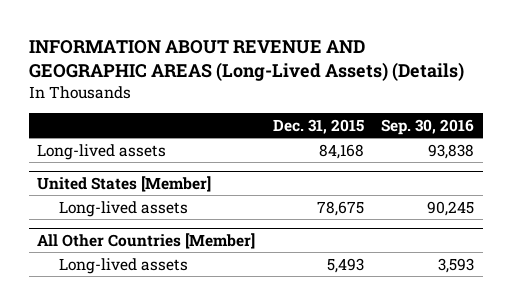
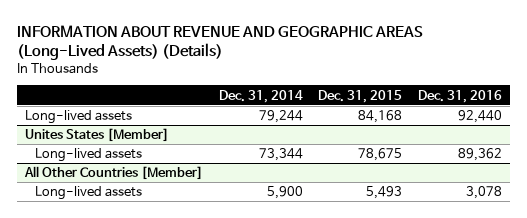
[381,118,475,135] Sep. 30, 2016 -> none
none -> [218,89,303,103] Dec. 31, 2014
none -> [417,89,502,103] Dec. 31, 2016
[37,175,212,192] United States [Member] -> [25,128,170,143] Unites States [Member]

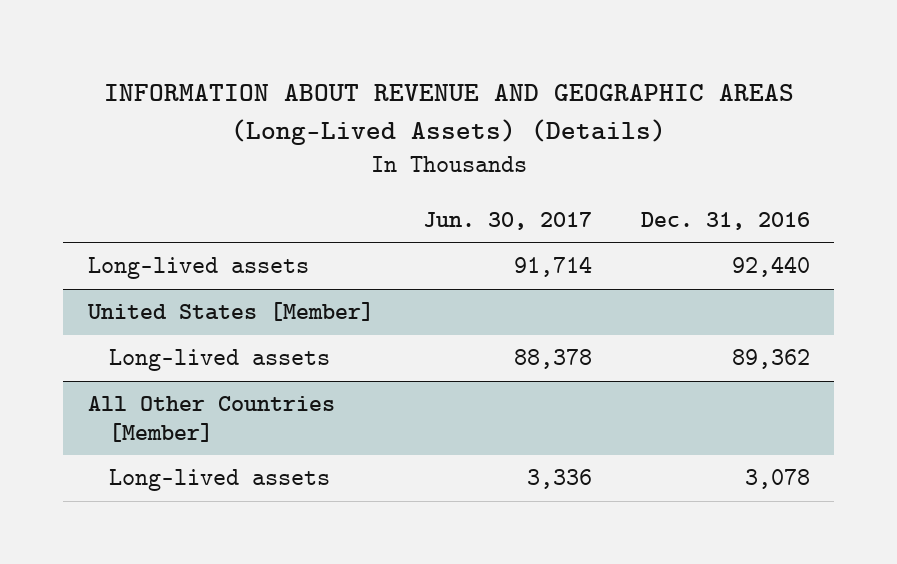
[218,89,303,103] Dec. 31, 2014 -> none
[318,89,403,103] Dec. 31, 2015 -> none
none -> [422,211,592,230] Jun. 30, 2017
[25,128,170,143] Unites States [Member] -> [86,302,374,322] United States [Member]

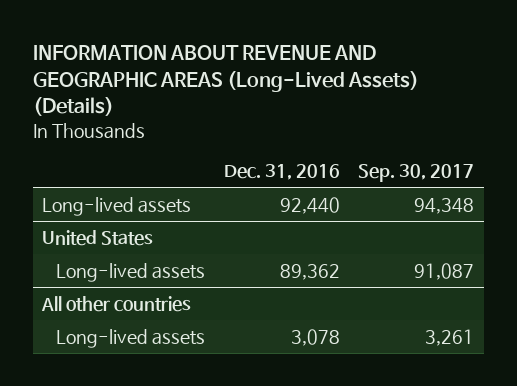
[422,211,592,230] Jun. 30, 2017 -> none
none -> [358,163,475,182] Sep. 30, 2017
[86,302,374,322] United States [Member] -> [42,229,154,246] United States
[87,396,335,442] All Other Countries [Member] -> [41,295,192,312] All other countries

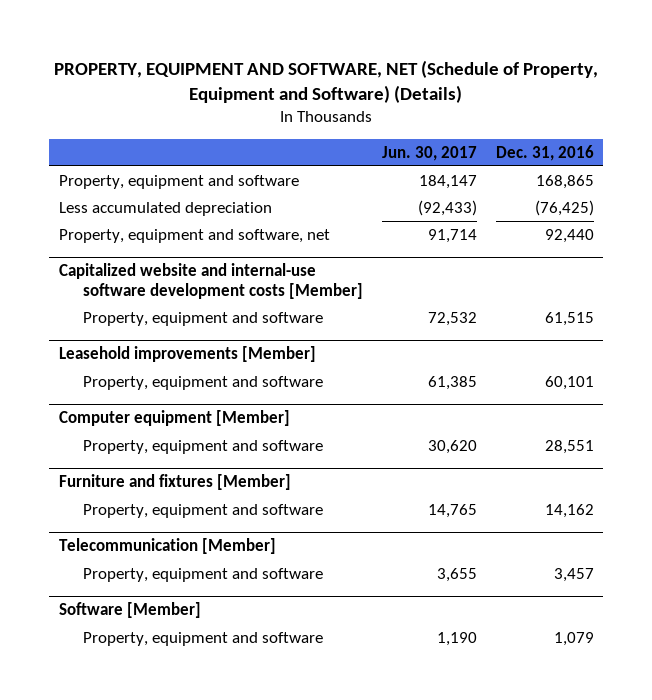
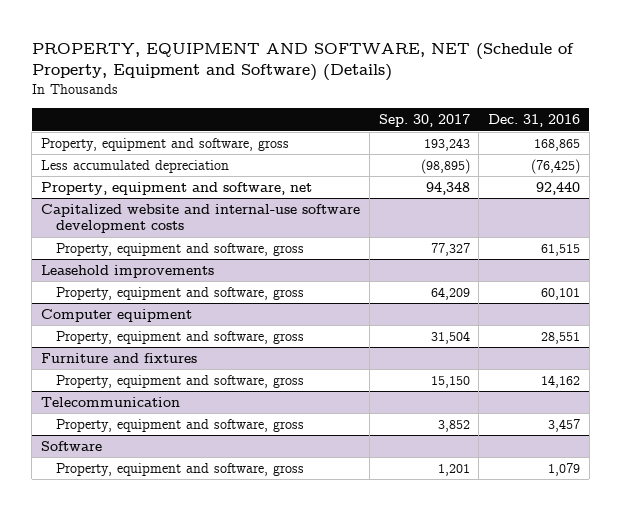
[381,145,477,161] Jun. 30, 2017 -> none
none -> [378,114,470,128] Sep. 30, 2017
[58,174,299,189] Property, equipment and software -> [41,137,290,151] Property, equipment and software, gross
[58,263,364,299] Capitalized website and internal-use software development costs [Member] -> [41,203,361,234] Capitalized website and internal-use software development costs
[83,311,324,326] Property, equipment and software -> [55,242,304,256] Property, equipment and software, gross
[58,346,316,363] Leasehold improvements [Member] -> [41,264,215,278] Leasehold improvements
[83,375,324,390] Property, equipment and software -> [55,286,304,300] Property, equipment and software, gross
[58,410,290,427] Computer equipment [Member] -> [41,308,193,322] Computer equipment
[83,439,324,454] Property, equipment and software -> [55,330,304,344] Property, equipment and software, gross
[58,474,291,491] Furniture and fixtures [Member] -> [41,352,198,363] Furniture and fixtures
[83,503,324,518] Property, equipment and software -> [55,374,304,388] Property, equipment and software, gross
[58,538,276,555] Telecommunication [Member] -> [41,396,181,407] Telecommunication
[83,567,324,582] Property, equipment and software -> [55,418,304,432] Property, equipment and software, gross
[58,602,201,619] Software [Member] -> [41,440,103,451] Software
[83,631,324,646] Property, equipment and software -> [55,462,304,476] Property, equipment and software, gross

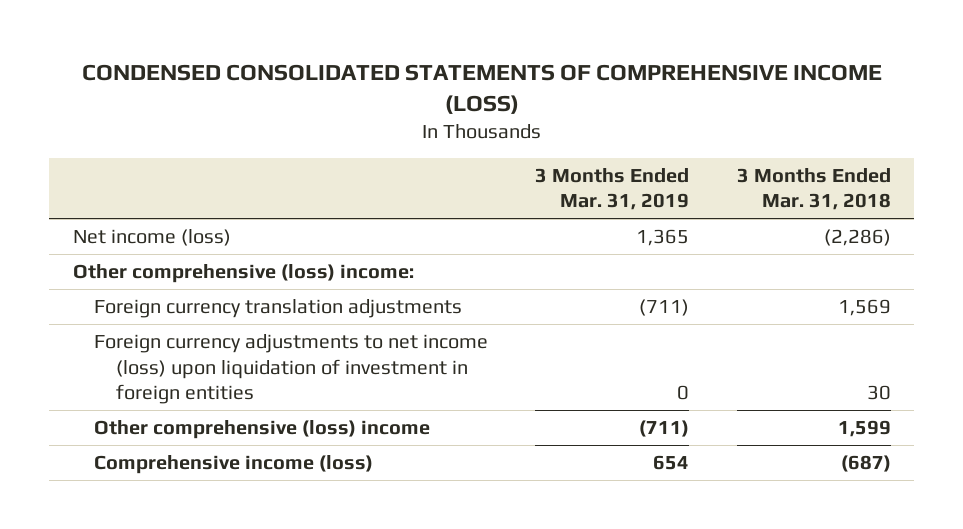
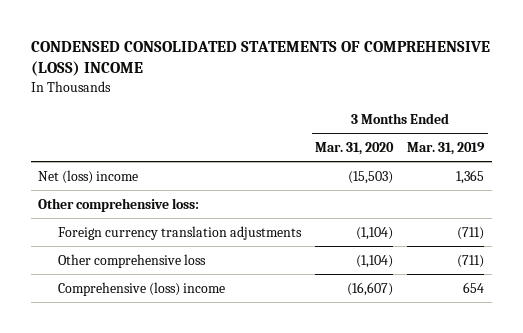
[81,63,882,114] CONDENSED CONSOLIDATED STATEMENTS OF COMPREHENSIVE INCOME (LOSS) -> [30,41,490,77] CONDENSED CONSOLIDATED STATEMENTS OF COMPREHENSIVE (LOSS) INCOME
[736,167,891,211] 3 Months Ended Mar. 31, 2018 -> none
none -> [315,141,395,155] Mar. 31, 2020
[72,229,231,247] Net income (loss) -> [38,169,139,184] Net (loss) income
[72,264,414,284] Other comprehensive (loss) income: -> [38,197,200,212] Other comprehensive loss:
[94,334,489,405] Foreign currency adjustments to net income (loss) upon liquidation of investment in foreign entities -> none
[94,420,431,440] Other comprehensive (loss) income -> [57,253,206,268] Other comprehensive loss
[94,455,374,475] Comprehensive income (loss) -> [57,281,225,296] Comprehensive (loss) income

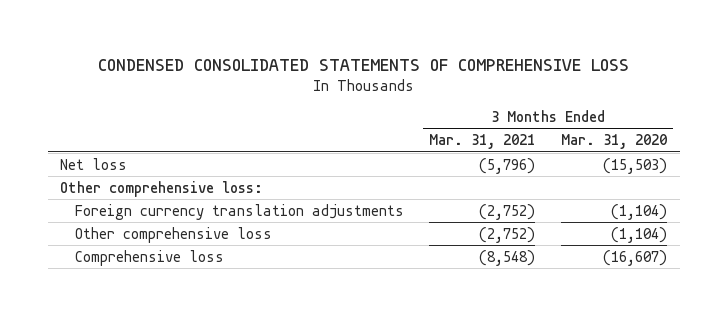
[30,41,490,77] CONDENSED CONSOLIDATED STATEMENTS OF COMPREHENSIVE (LOSS) INCOME -> [97,58,629,71] CONDENSED CONSOLIDATED STATEMENTS OF COMPREHENSIVE LOSS
[407,141,486,155] Mar. 31, 2019 -> none
none -> [429,134,536,150] Mar. 31, 2021
[38,169,139,184] Net (loss) income -> [60,157,128,170] Net loss
[57,281,225,296] Comprehensive (loss) income -> [74,249,224,266] Comprehensive loss

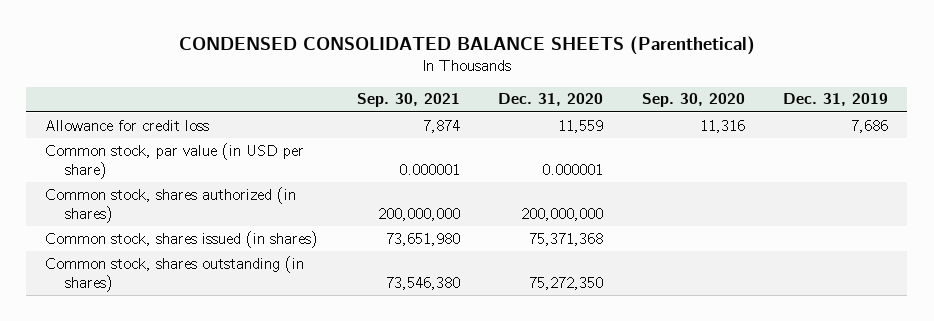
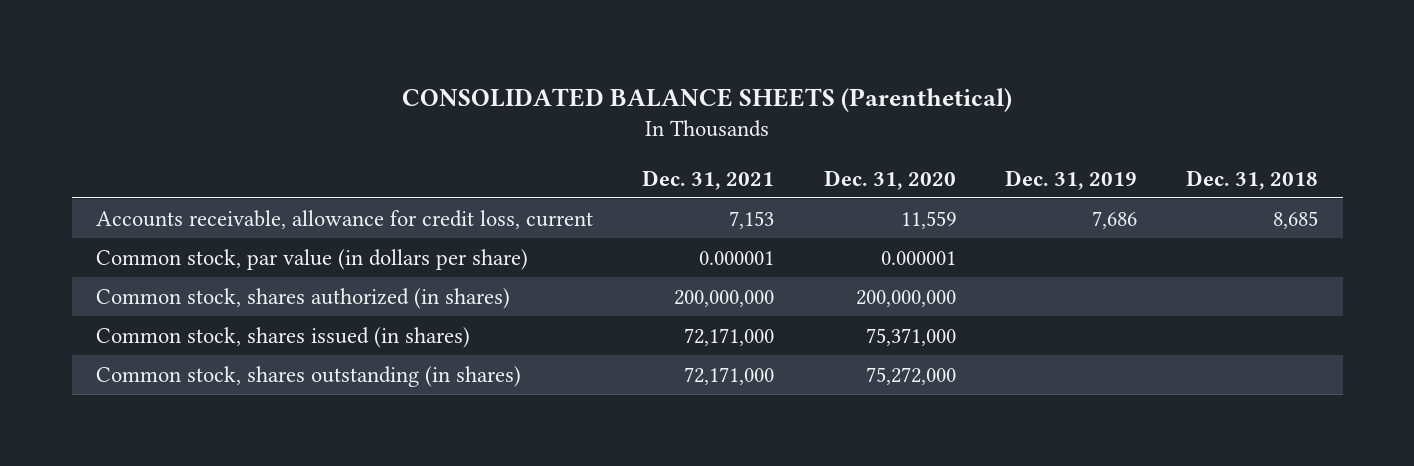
[178,36,755,56] CONDENSED CONSOLIDATED BALANCE SHEETS (Parenthetical) -> [402,88,1013,113] CONSOLIDATED BALANCE SHEETS (Parenthetical)
[356,93,460,108] Sep. 30, 2021 -> none
[641,93,745,108] Sep. 30, 2020 -> none
none -> [642,169,775,190] Dec. 31, 2021
none -> [1186,169,1319,190] Dec. 31, 2018
[45,119,210,131] Allowance for credit loss -> [96,209,594,229] Accounts receivable, allowance for credit loss, current
[45,142,305,179] Common stock, par value (in USD per share) -> [96,248,529,270] Common stock, par value (in dollars per share)
[529,232,604,246] 75,371,368 -> [865,327,956,346] 75,371,000
[529,276,604,290] 75,272,350 -> [865,366,956,385] 75,272,000

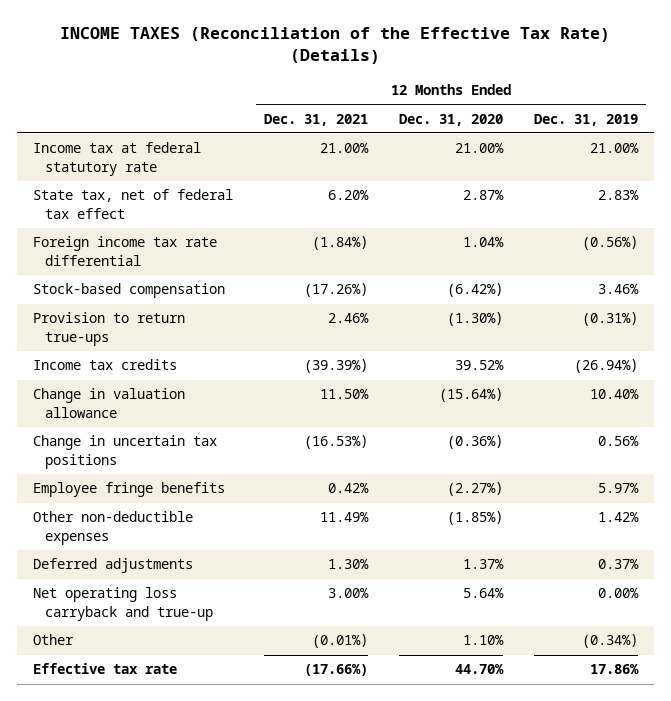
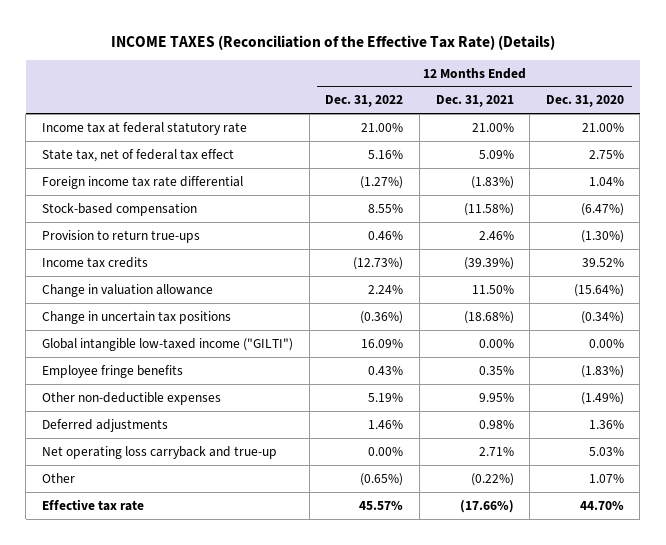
[534,113,639,126] Dec. 31, 2019 -> none
none -> [325,95,404,108] Dec. 31, 2022
[327,190,369,201] 6.20% -> [478,149,514,159] 5.09%
[463,190,505,201] 2.87% -> [588,149,624,159] 2.75%
[311,236,368,251] (1.84%) -> [470,175,514,189] (1.83%)
[303,283,368,298] (17.26%) -> [463,202,514,216] (11.58%)
[447,283,504,298] (6.42%) -> [580,202,624,216] (6.47%)
[303,435,368,450] (16.53%) -> [463,310,514,324] (18.68%)
[447,435,504,450] (0.36%) -> [580,310,624,324] (0.34%)
none -> [41,337,293,351] Global intangible low-taxed income ("GILTI")
[327,483,369,494] 0.42% -> [478,365,514,375] 0.35%
[447,482,504,497] (2.27%) -> [580,364,624,378] (1.83%)
[319,512,369,523] 11.49% -> [478,392,514,402] 9.95%
[447,511,504,526] (1.85%) -> [580,391,624,405] (1.49%)
[327,559,369,570] 1.30% -> [478,419,514,429] 0.98%
[463,559,505,570] 1.37% -> [588,419,624,429] 1.36%
[327,588,369,599] 3.00% -> [478,446,514,456] 2.71%
[463,588,505,599] 5.64% -> [588,446,624,456] 5.03%
[311,634,368,649] (0.01%) -> [470,472,514,486] (0.22%)
[463,635,505,646] 1.10% -> [588,473,624,483] 1.07%

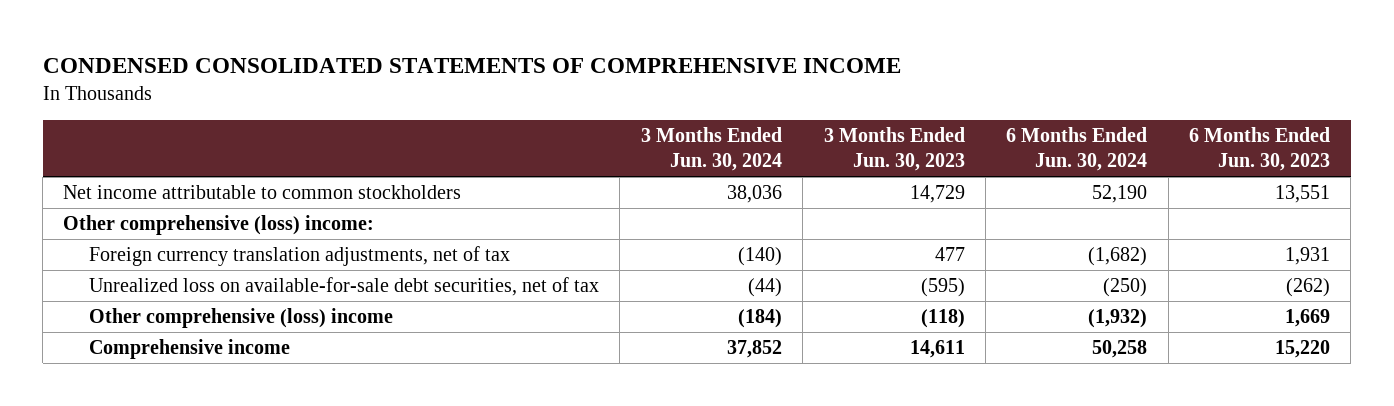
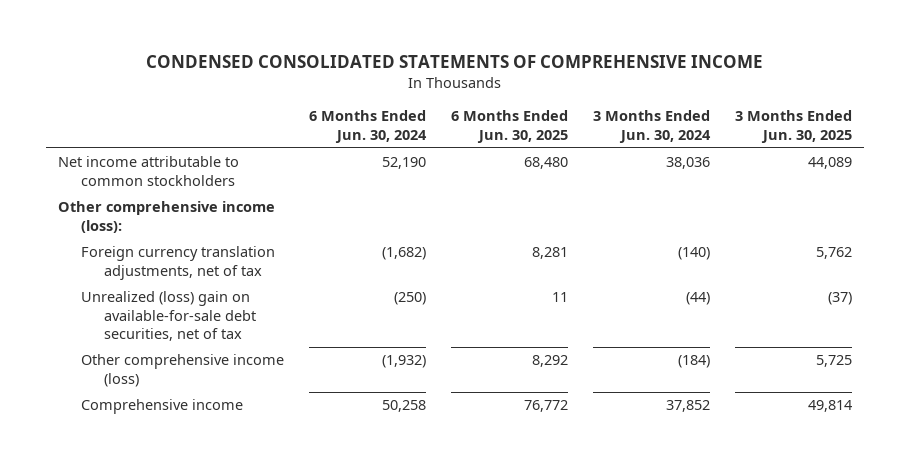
[823,126,965,171] 3 Months Ended Jun. 30, 2023 -> none
[1189,126,1331,171] 6 Months Ended Jun. 30, 2023 -> none
none -> [450,110,568,143] 6 Months Ended Jun. 30, 2025
none -> [734,110,852,143] 3 Months Ended Jun. 30, 2025
[63,214,375,235] Other comprehensive (loss) income: -> [58,201,276,233] Other comprehensive income (loss):
[88,276,599,296] Unrealized loss on available-for-sale debt securities, net of tax -> [81,291,257,341] Unrealized (loss) gain on available-for-sale debt securities, net of tax
[88,307,393,328] Other comprehensive (loss) income -> [81,354,285,387] Other comprehensive income (loss)

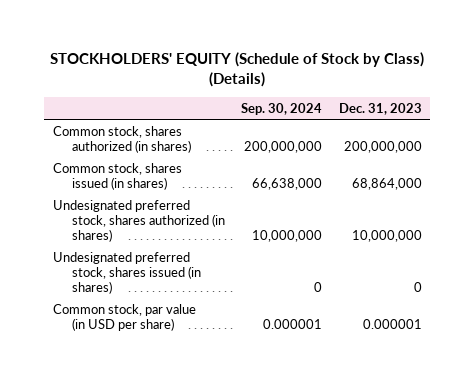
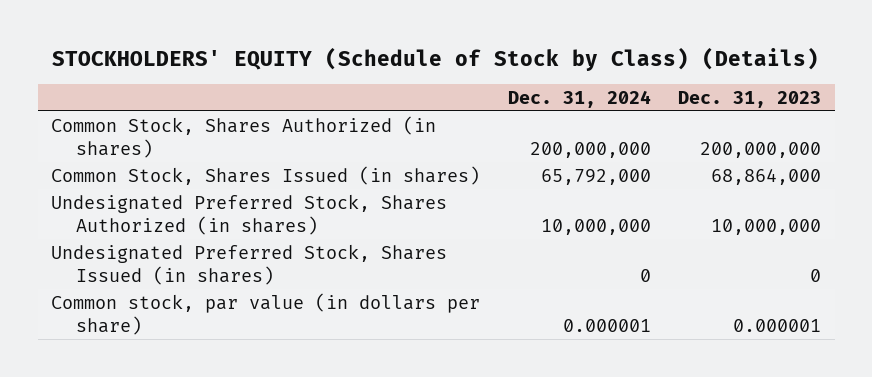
[241,102,323,115] Sep. 30, 2024 -> none
none -> [507,89,651,108] Dec. 31, 2024
[52,125,191,153] Common stock, shares authorized (in shares) -> [51,116,437,158] Common Stock, Shares Authorized (in shares)
[52,162,182,190] Common stock, shares issued (in shares) -> [51,166,481,186] Common Stock, Shares Issued (in shares)
[52,199,225,242] Undesignated preferred stock, shares authorized (in shares) -> [51,194,448,235] Undesignated Preferred Stock, Shares Authorized (in shares)
[52,251,201,294] Undesignated preferred stock, shares issued (in shares) -> [51,244,448,285] Undesignated Preferred Stock, Shares Issued (in shares)
[52,303,196,331] Common stock, par value (in USD per share) -> [51,293,481,335] Common stock, par value (in dollars per share)

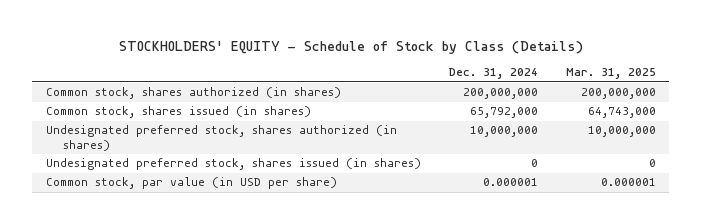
[52,46,820,71] STOCKHOLDERS' EQUITY (Schedule of Stock by Class) (Details) -> [118,40,583,54] STOCKHOLDERS' EQUITY - Schedule of Stock by Class (Details)
[677,90,821,108] Dec. 31, 2023 -> none
none -> [565,68,656,80] Mar. 31, 2025
[51,116,437,158] Common Stock, Shares Authorized (in shares) -> [46,87,342,100] Common stock, shares authorized (in shares)
[51,166,481,186] Common Stock, Shares Issued (in shares) -> [46,106,312,119] Common stock, shares issued (in shares)
[51,194,448,235] Undesignated Preferred Stock, Shares Authorized (in shares) -> [46,125,398,152] Undesignated preferred stock, shares authorized (in shares)
[51,244,448,285] Undesignated Preferred Stock, Shares Issued (in shares) -> [46,158,422,171] Undesignated preferred stock, shares issued (in shares)
[51,293,481,335] Common stock, par value (in dollars per share) -> [46,177,338,190] Common stock, par value (in USD per share)

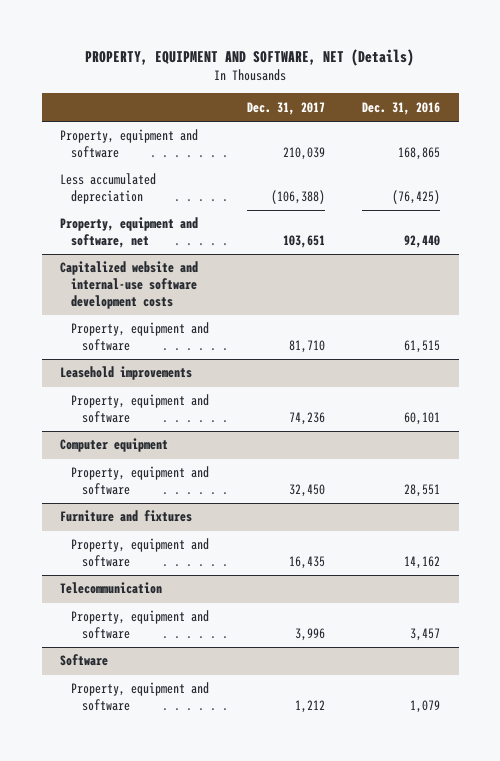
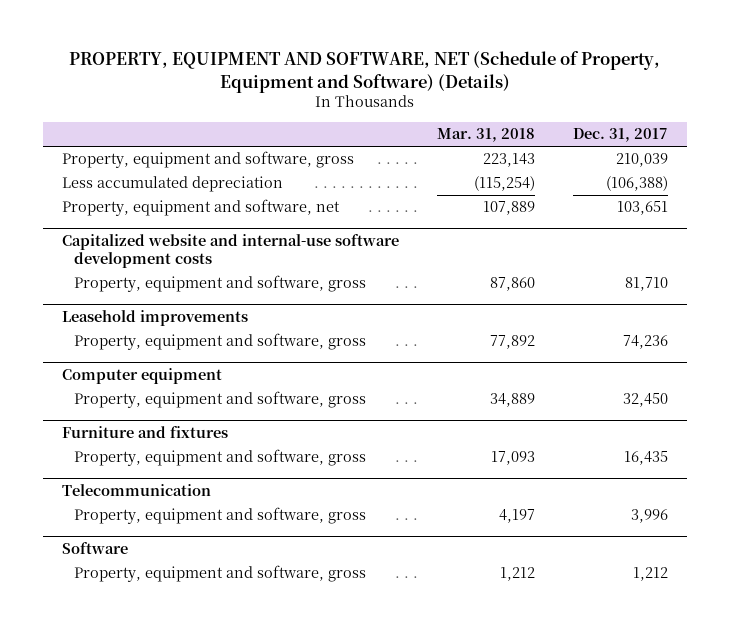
[85,49,415,67] PROPERTY, EQUIPMENT AND SOFTWARE, NET (Details) -> [69,51,661,93] PROPERTY, EQUIPMENT AND SOFTWARE, NET (Schedule of Property, Equipment and Software) (Details)
[362,101,441,115] Dec. 31, 2016 -> none
none -> [437,128,536,143] Mar. 31, 2018
[60,129,199,159] Property, equipment and software -> [62,151,355,169] Property, equipment and software, gross
[71,322,210,352] Property, equipment and software -> [74,275,367,293] Property, equipment and software, gross
[71,394,210,424] Property, equipment and software -> [74,333,367,351] Property, equipment and software, gross
[71,466,210,496] Property, equipment and software -> [74,391,367,409] Property, equipment and software, gross
[71,538,210,568] Property, equipment and software -> [74,449,367,467] Property, equipment and software, gross
[71,610,210,640] Property, equipment and software -> [74,507,367,525] Property, equipment and software, gross
[71,682,210,712] Property, equipment and software -> [74,565,367,583] Property, equipment and software, gross

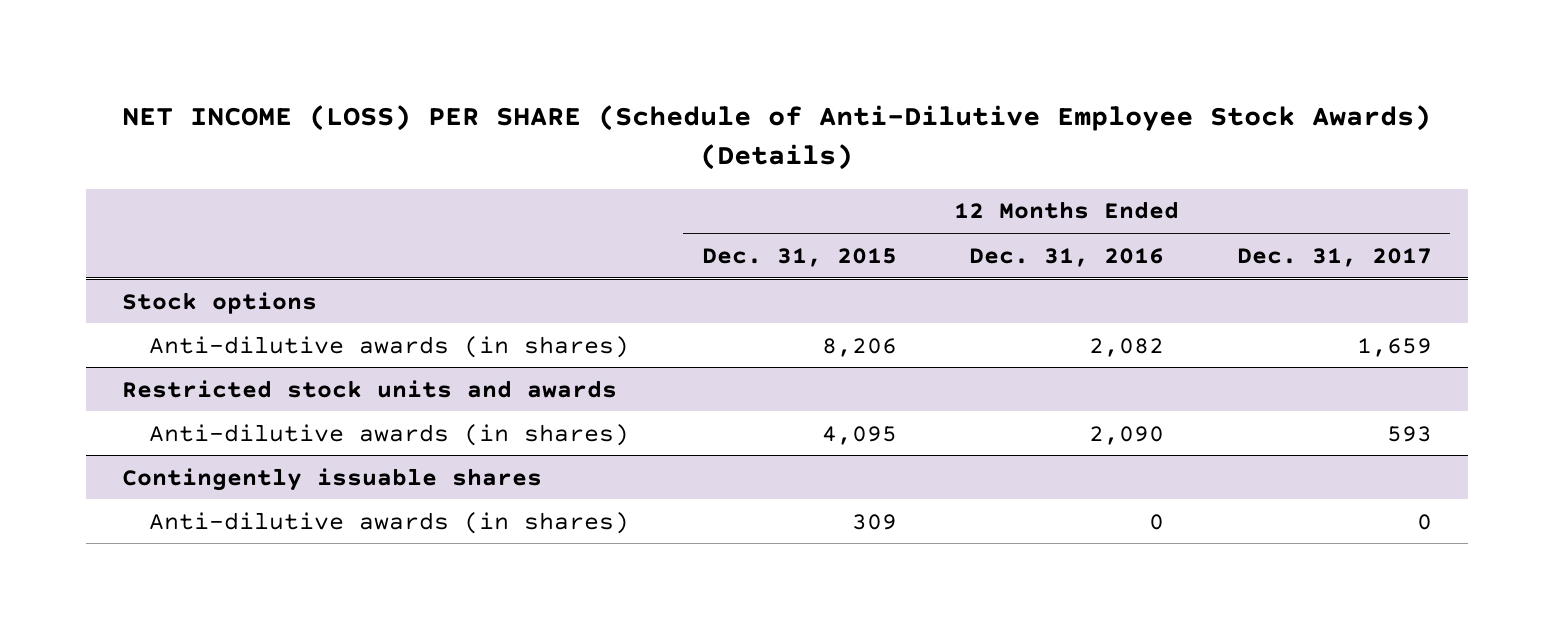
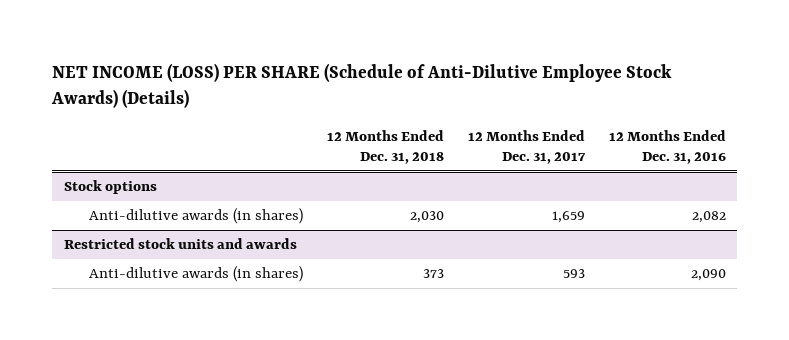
[701,247,897,267] Dec. 31, 2015 -> none
none -> [326,129,444,164] 12 Months Ended Dec. 31, 2018
[122,467,543,491] Contingently issuable shares -> none
[149,511,630,534] Anti-dilutive awards (in shares) -> none

